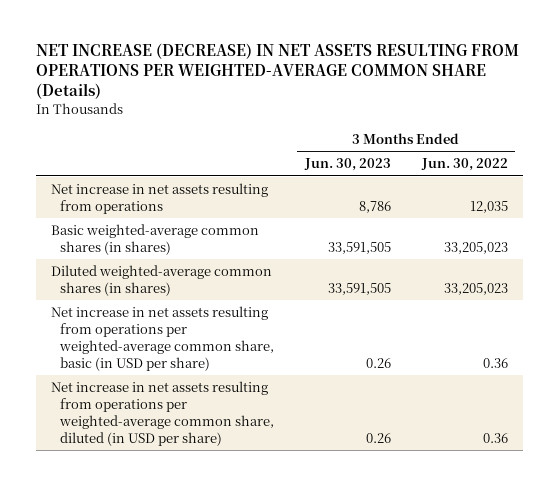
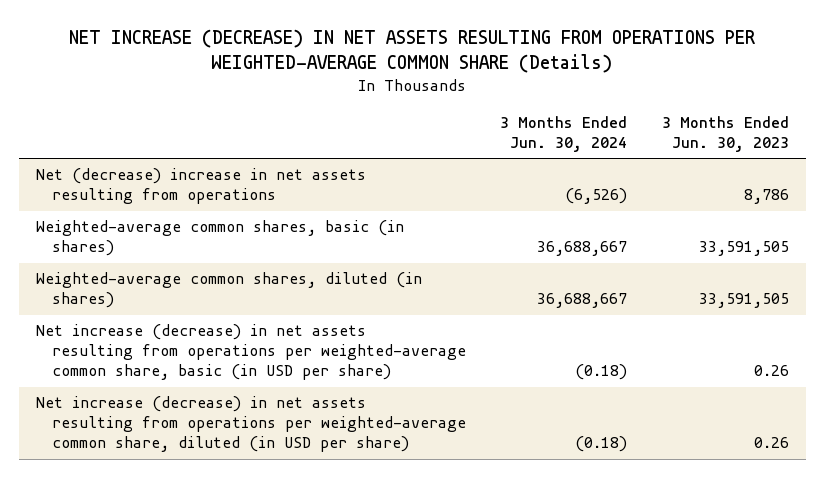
[420,158,508,172] Jun. 30, 2022 -> none
none -> [500,116,628,153] 3 Months Ended Jun. 30, 2024
[51,182,269,214] Net increase in net assets resulting from operations -> [36,168,367,205] Net (decrease) increase in net assets resulting from operations
[51,223,260,255] Basic weighted-average common shares (in shares) -> [36,220,405,257] Weighted-average common shares, basic (in shares)
[51,264,273,296] Diluted weighted-average common shares (in shares) -> [36,272,423,309] Weighted-average common shares, diluted (in shares)
[51,305,275,371] Net increase in net assets resulting from operations per weighted-average common share, basic (in USD per share) -> [36,324,467,381] Net increase (decrease) in net assets resulting from operations per weighted-average common share, basic (in USD per share)
[51,380,275,446] Net increase in net assets resulting from operations per weighted-average common share, diluted (in USD per share) -> [36,396,467,453] Net increase (decrease) in net assets resulting from operations per weighted-average common share, diluted (in USD per share)

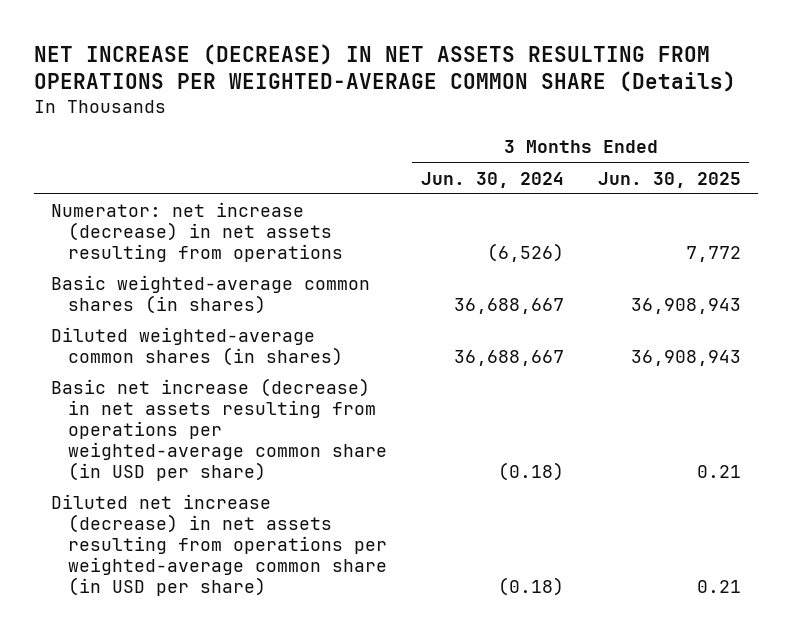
[661,116,789,153] 3 Months Ended Jun. 30, 2023 -> none
none -> [597,171,741,188] Jun. 30, 2025
[36,168,367,205] Net (decrease) increase in net assets resulting from operations -> [51,202,343,262] Numerator: net increase (decrease) in net assets resulting from operations
[36,220,405,257] Weighted-average common shares, basic (in shares) -> [51,275,371,315] Basic weighted-average common shares (in shares)
[36,272,423,309] Weighted-average common shares, diluted (in shares) -> [51,327,343,367] Diluted weighted-average common shares (in shares)
[36,324,467,381] Net increase (decrease) in net assets resulting from operations per weighted-average common share, basic (in USD per share) -> [51,378,387,481] Basic net increase (decrease) in net assets resulting from operations per weighted-average common share (in USD per share)
[36,396,467,453] Net increase (decrease) in net assets resulting from operations per weighted-average common share, diluted (in USD per share) -> [51,494,387,596] Diluted net increase (decrease) in net assets resulting from operations per weighted-average common share (in USD per share)

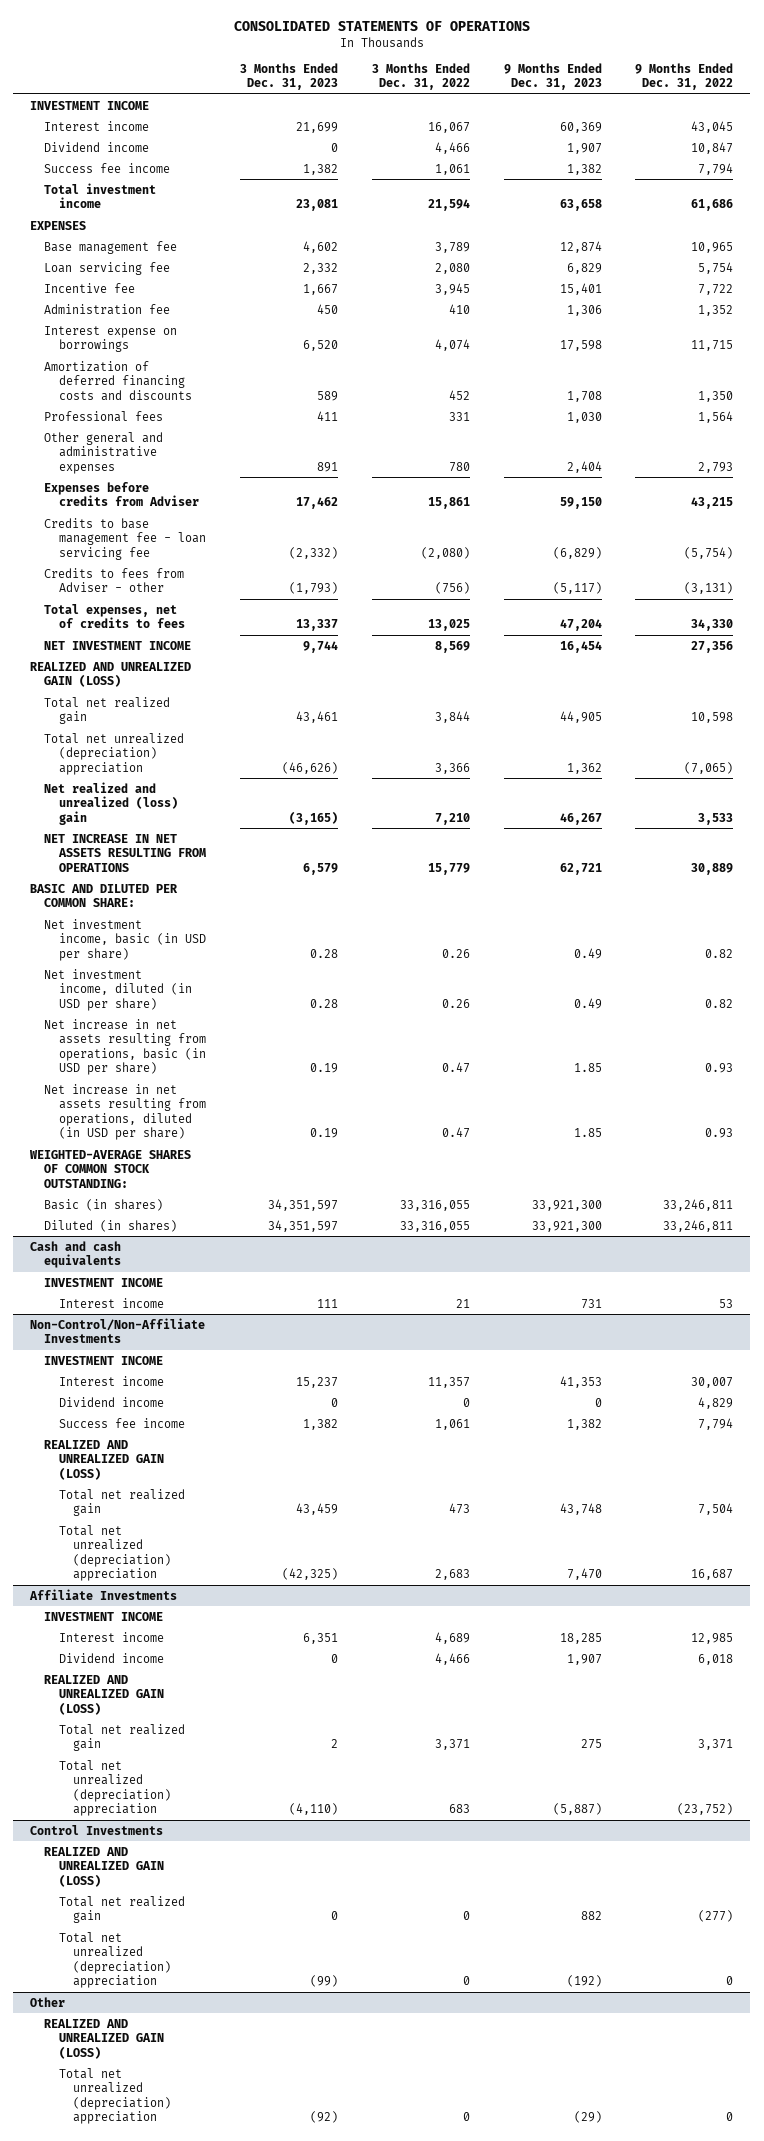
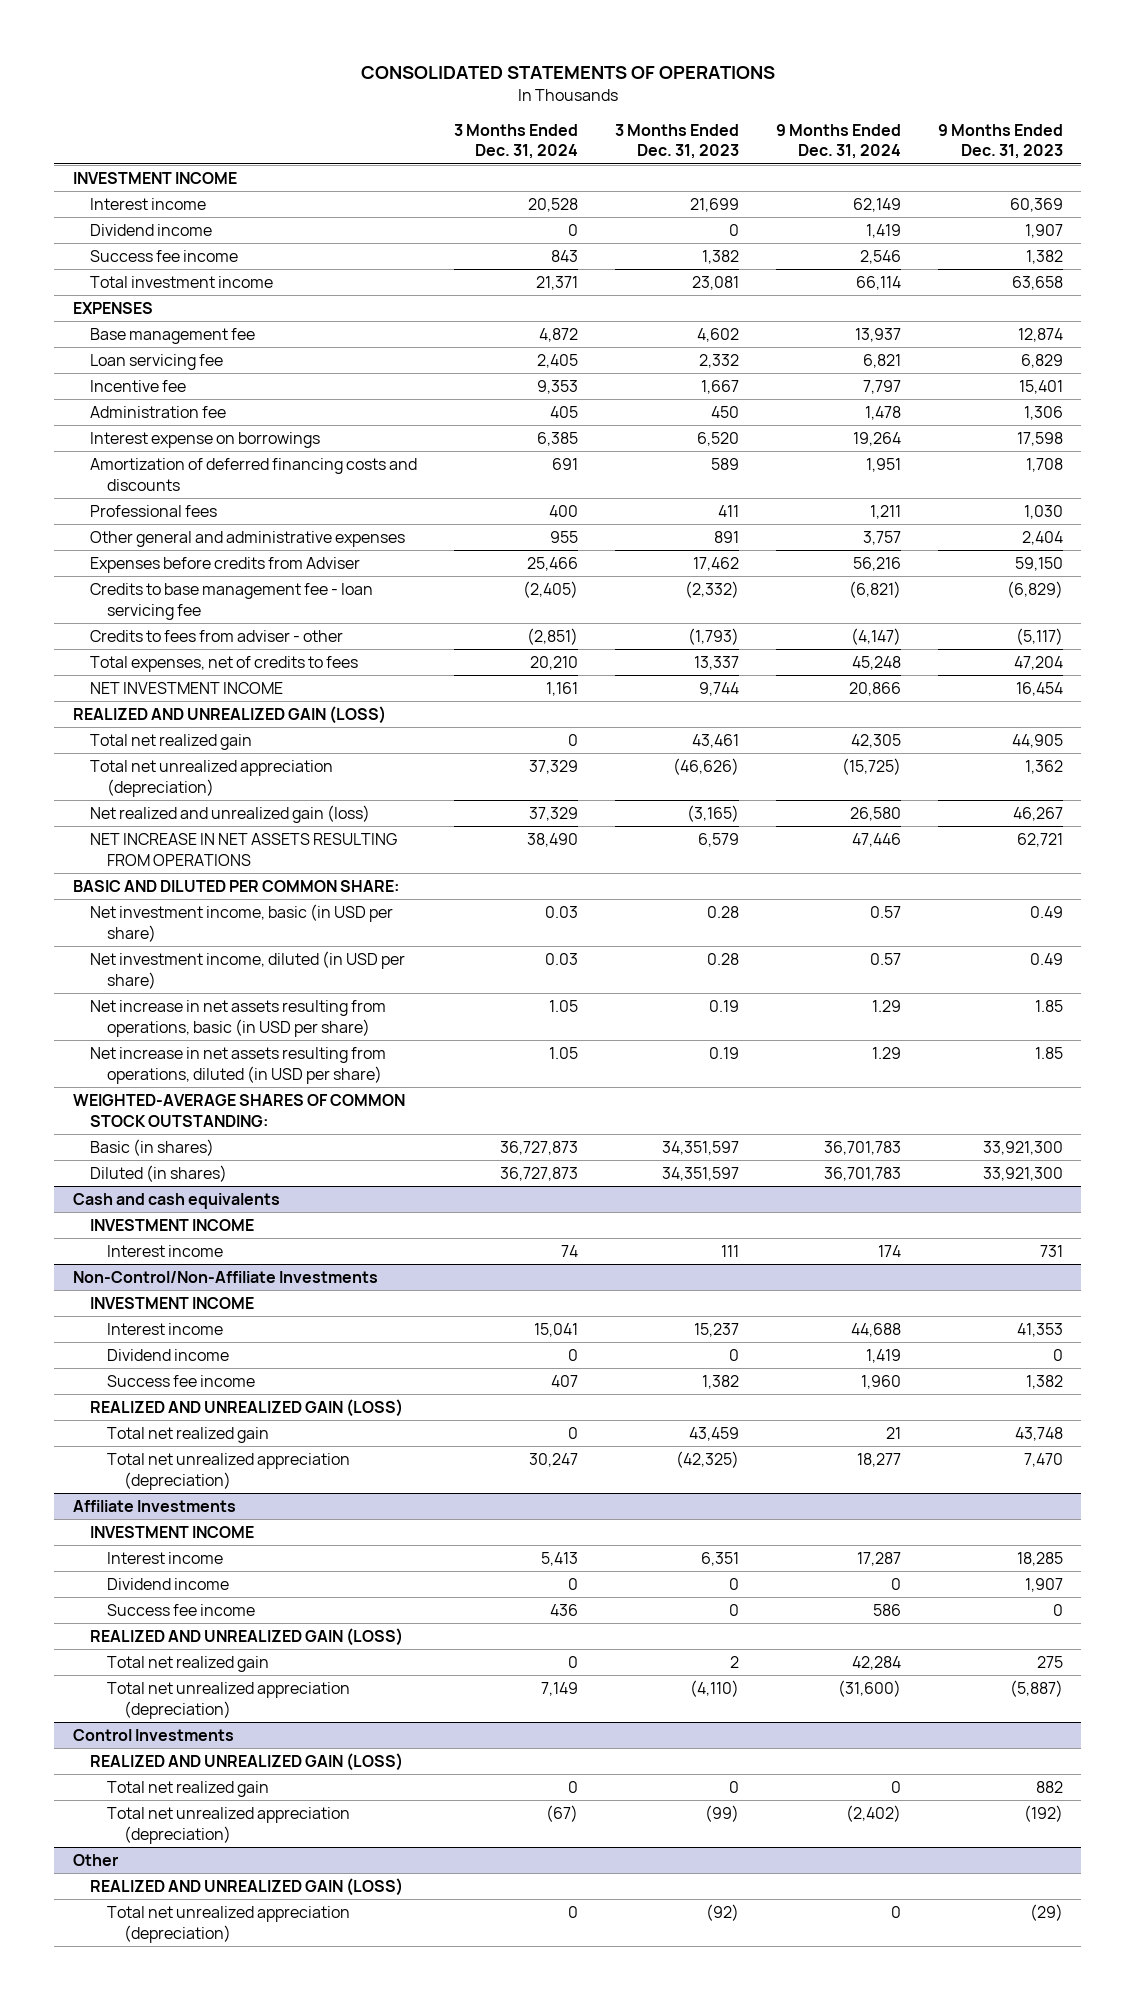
[371,62,470,91] 3 Months Ended Dec. 31, 2022 -> none
[635,62,734,91] 9 Months Ended Dec. 31, 2022 -> none
none -> [453,123,578,160] 3 Months Ended Dec. 31, 2024
none -> [775,123,901,160] 9 Months Ended Dec. 31, 2024
[44,567,185,593] Credits to fees from Adviser - other -> [89,630,343,643] Credits to fees from adviser - other
[44,732,185,775] Total net unrealized (depreciation) appreciation -> [89,760,333,797] Total net unrealized appreciation (depreciation)
[44,781,178,825] Net realized and unrealized (loss) gain -> [89,805,370,824] Net realized and unrealized gain (loss)
[58,1524,171,1582] Total net unrealized (depreciation) appreciation -> [106,1453,350,1490] Total net unrealized appreciation (depreciation)
none -> [106,1604,255,1617] Success fee income
[58,1759,171,1817] Total net unrealized (depreciation) appreciation -> [106,1682,350,1719] Total net unrealized appreciation (depreciation)
[58,1931,171,1989] Total net unrealized (depreciation) appreciation -> [106,1807,350,1844] Total net unrealized appreciation (depreciation)
[58,2067,171,2125] Total net unrealized (depreciation) appreciation -> [106,1906,350,1943] Total net unrealized appreciation (depreciation)

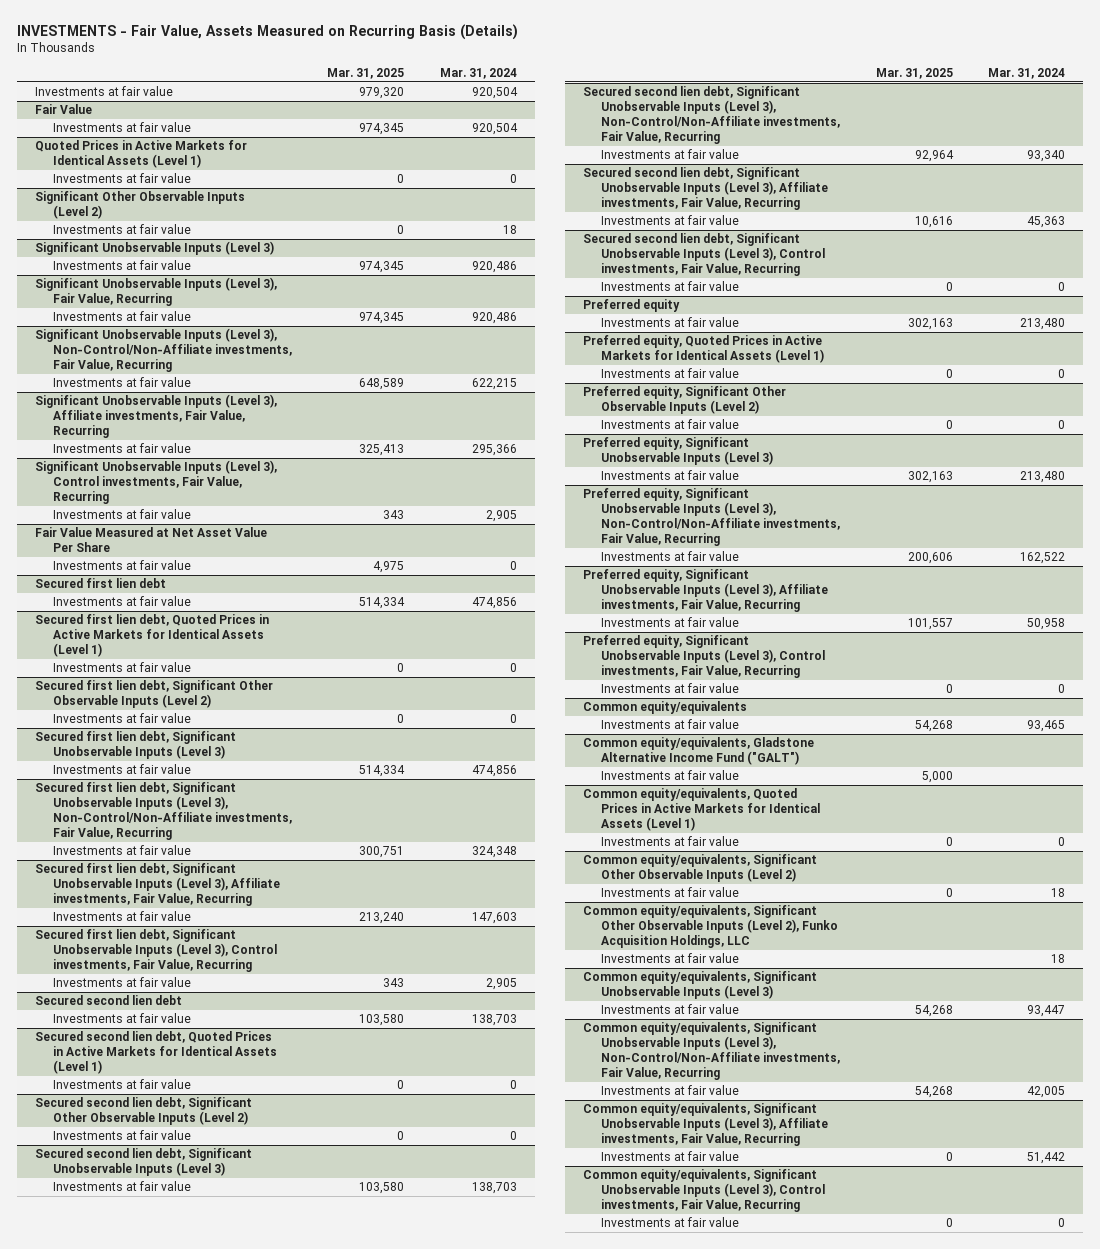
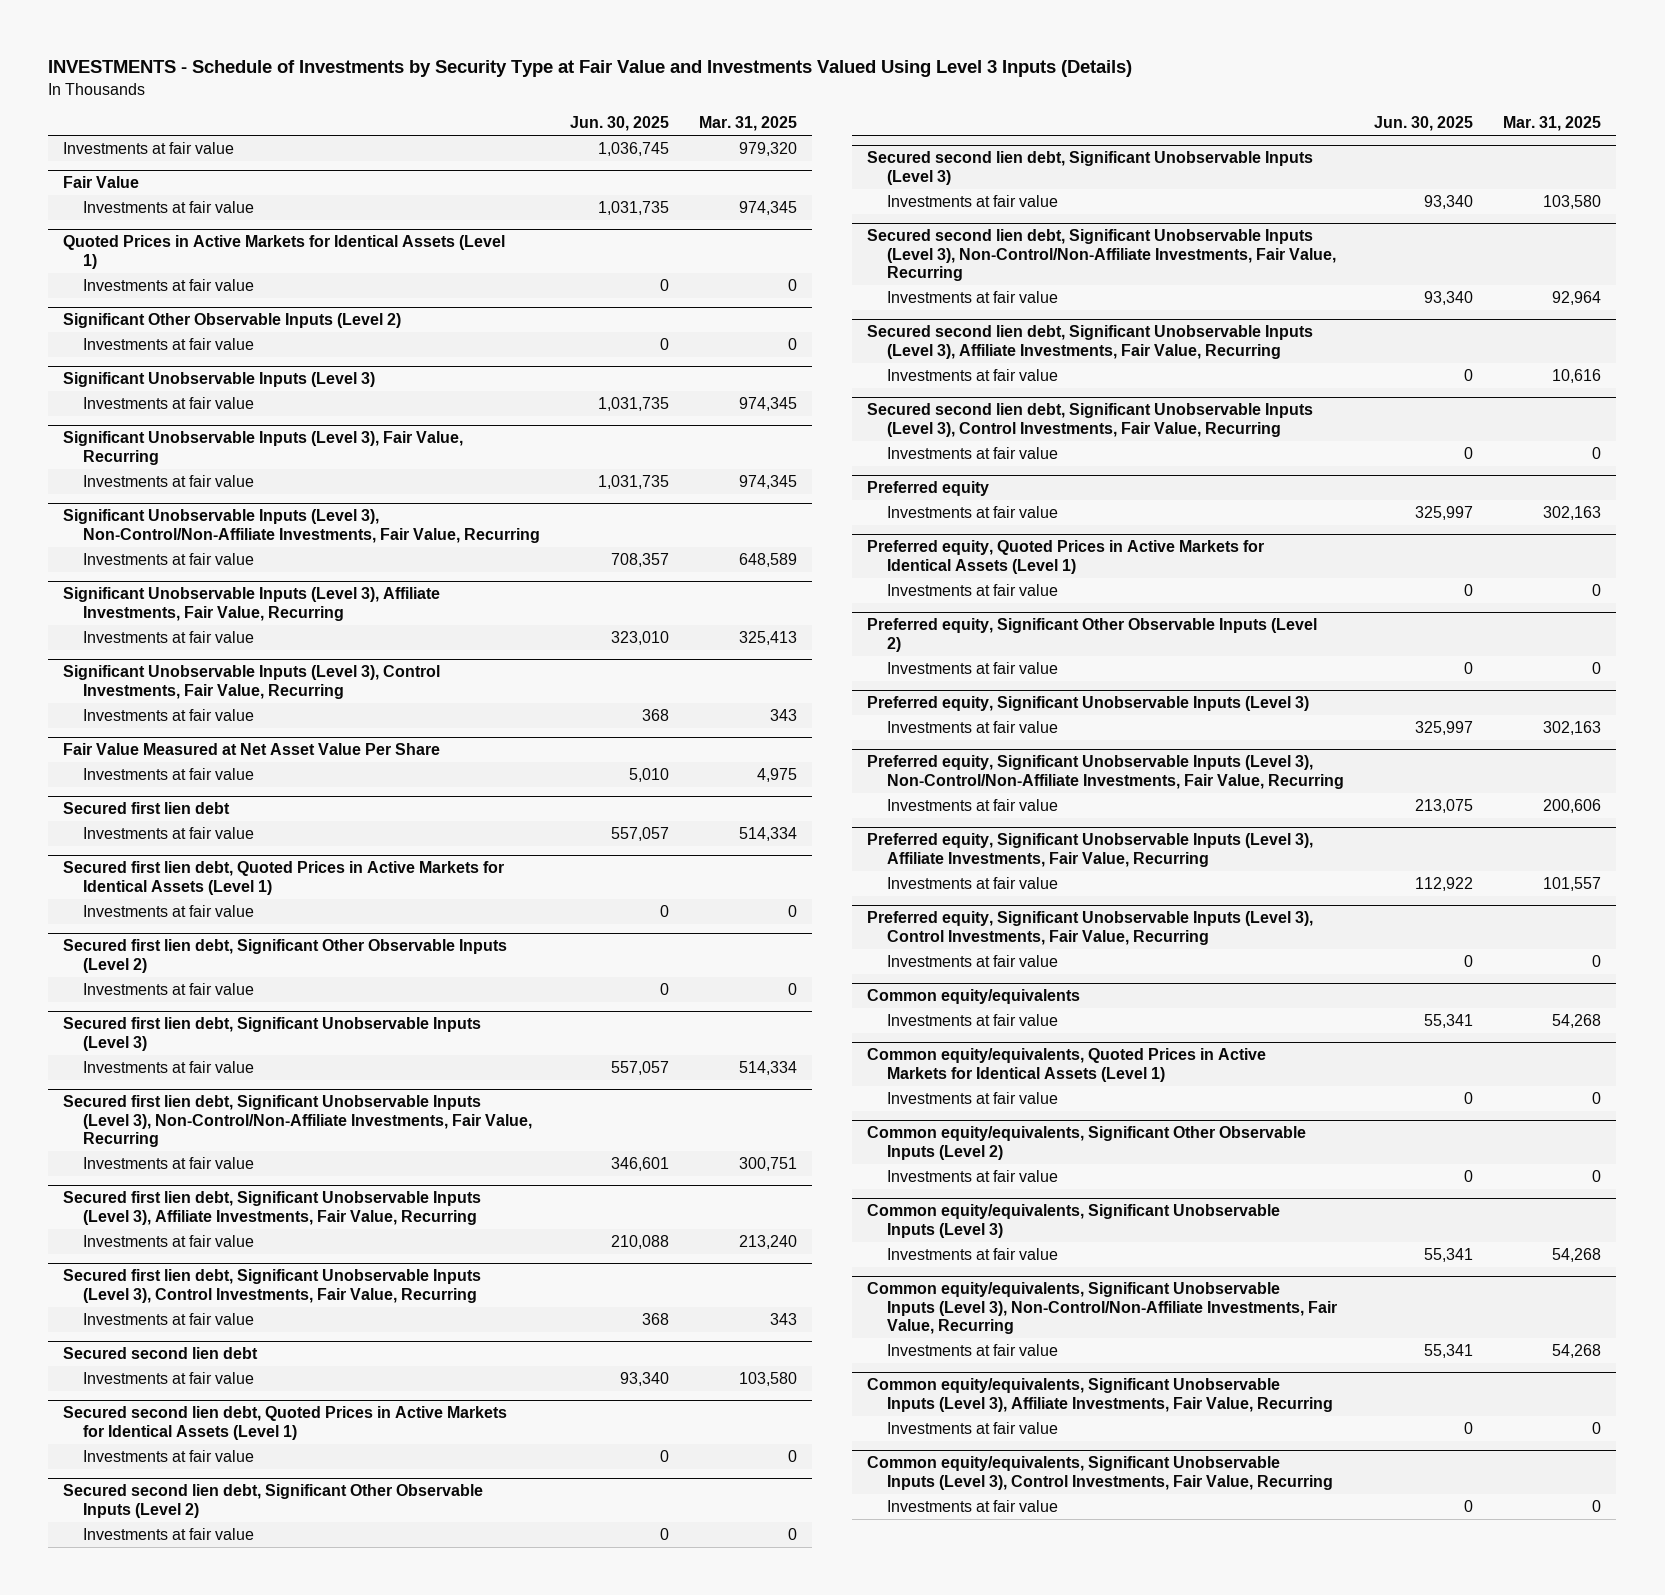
[16,23,518,40] INVESTMENTS - Fair Value, Assets Measured on Recurring Basis (Details) -> [48,60,1133,78] INVESTMENTS - Schedule of Investments by Security Type at Fair Value and Investments Valued Using Level 3 Inputs (Details)
[440,68,518,80] Mar. 31, 2024 -> none
none -> [570,116,670,132] Jun. 30, 2025
[34,328,292,373] Significant Unobservable Inputs (Level 3), Non-Control/Non-Affiliate investments, Fair Value, Recurring -> [63,509,541,543] Significant Unobservable Inputs (Level 3), Non-Control/Non-Affiliate Investments, Fair Value, Recurring
[34,394,277,439] Significant Unobservable Inputs (Level 3), Affiliate investments, Fair Value, Recurring -> [63,587,441,621] Significant Unobservable Inputs (Level 3), Affiliate Investments, Fair Value, Recurring
[34,460,277,505] Significant Unobservable Inputs (Level 3), Control investments, Fair Value, Recurring -> [63,665,441,699] Significant Unobservable Inputs (Level 3), Control Investments, Fair Value, Recurring
[34,782,292,841] Secured first lien debt, Significant Unobservable Inputs (Level 3), Non-Control/Non-Affiliate investments, Fair Value, Recurring -> [63,1095,533,1148] Secured first lien debt, Significant Unobservable Inputs (Level 3), Non-Control/Non-Affiliate Investments, Fair Value, Recurring
[34,863,280,907] Secured first lien debt, Significant Unobservable Inputs (Level 3), Affiliate investments, Fair Value, Recurring -> [63,1191,482,1225] Secured first lien debt, Significant Unobservable Inputs (Level 3), Affiliate Investments, Fair Value, Recurring
[34,929,277,973] Secured first lien debt, Significant Unobservable Inputs (Level 3), Control investments, Fair Value, Recurring -> [63,1269,482,1303] Secured first lien debt, Significant Unobservable Inputs (Level 3), Control Investments, Fair Value, Recurring
[582,86,840,145] Secured second lien debt, Significant Unobservable Inputs (Level 3), Non-Control/Non-Affiliate investments, Fair Value, Recurring -> [867,229,1337,282] Secured second lien debt, Significant Unobservable Inputs (Level 3), Non-Control/Non-Affiliate Investments, Fair Value, Recurring
[582,167,828,211] Secured second lien debt, Significant Unobservable Inputs (Level 3), Affiliate investments, Fair Value, Recurring -> [867,325,1314,359] Secured second lien debt, Significant Unobservable Inputs (Level 3), Affiliate Investments, Fair Value, Recurring
[582,233,825,277] Secured second lien debt, Significant Unobservable Inputs (Level 3), Control investments, Fair Value, Recurring -> [867,403,1314,437] Secured second lien debt, Significant Unobservable Inputs (Level 3), Control Investments, Fair Value, Recurring
[582,488,840,547] Preferred equity, Significant Unobservable Inputs (Level 3), Non-Control/Non-Affiliate investments, Fair Value, Recurring -> [867,755,1345,789] Preferred equity, Significant Unobservable Inputs (Level 3), Non-Control/Non-Affiliate Investments, Fair Value, Recurring
[582,569,828,613] Preferred equity, Significant Unobservable Inputs (Level 3), Affiliate investments, Fair Value, Recurring -> [867,833,1314,867] Preferred equity, Significant Unobservable Inputs (Level 3), Affiliate Investments, Fair Value, Recurring
[582,635,825,679] Preferred equity, Significant Unobservable Inputs (Level 3), Control investments, Fair Value, Recurring -> [867,911,1314,945] Preferred equity, Significant Unobservable Inputs (Level 3), Control Investments, Fair Value, Recurring
[582,737,814,766] Common equity/equivalents, Gladstone Alternative Income Fund ("GALT") -> none
[600,770,739,781] Investments at fair value -> none
[582,905,838,949] Common equity/equivalents, Significant Other Observable Inputs (Level 2), Funko Acquisition Holdings, LLC -> none
[600,953,739,964] Investments at fair value -> none
[582,1022,840,1081] Common equity/equivalents, Significant Unobservable Inputs (Level 3), Non-Control/Non-Affiliate investments, Fair Value, Recurring -> [867,1282,1338,1335] Common equity/equivalents, Significant Unobservable Inputs (Level 3), Non-Control/Non-Affiliate Investments, Fair Value, Recurring
[582,1103,828,1147] Common equity/equivalents, Significant Unobservable Inputs (Level 3), Affiliate investments, Fair Value, Recurring -> [867,1378,1334,1412] Common equity/equivalents, Significant Unobservable Inputs (Level 3), Affiliate Investments, Fair Value, Recurring
[582,1169,825,1213] Common equity/equivalents, Significant Unobservable Inputs (Level 3), Control investments, Fair Value, Recurring -> [867,1456,1334,1490] Common equity/equivalents, Significant Unobservable Inputs (Level 3), Control Investments, Fair Value, Recurring

